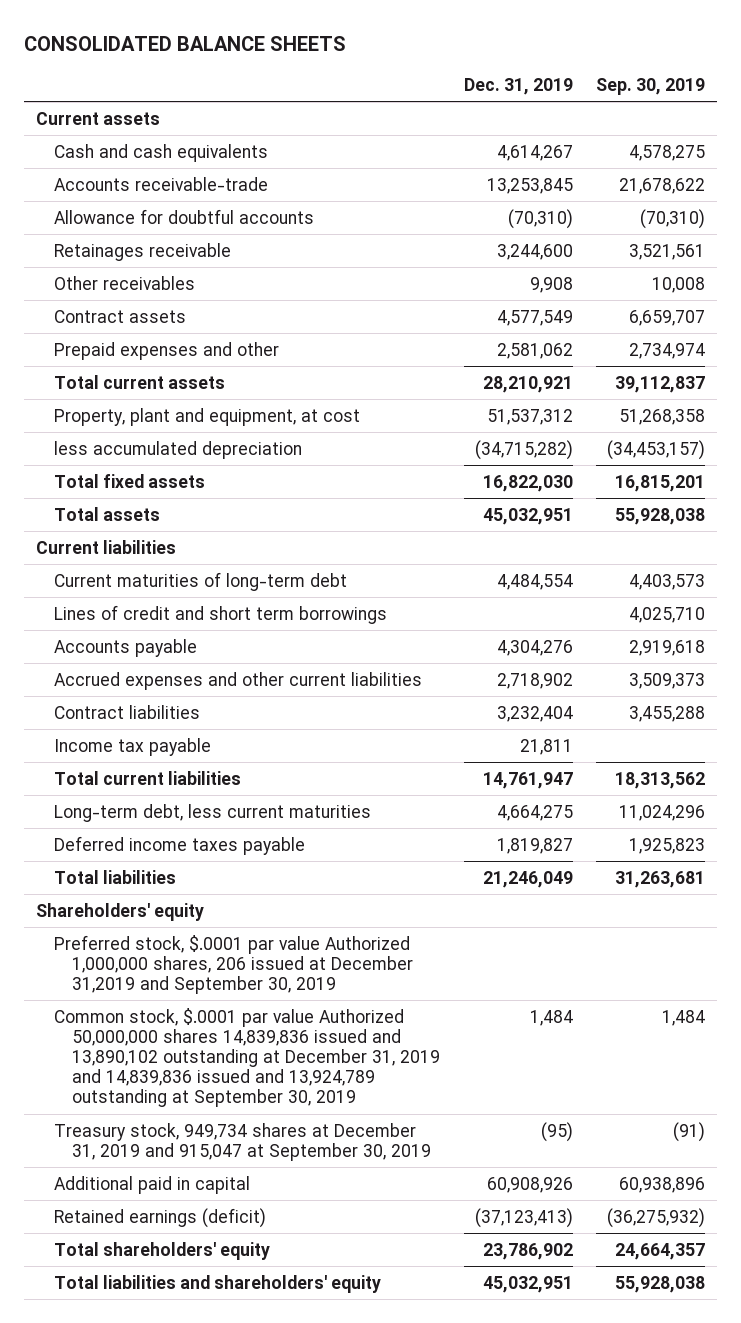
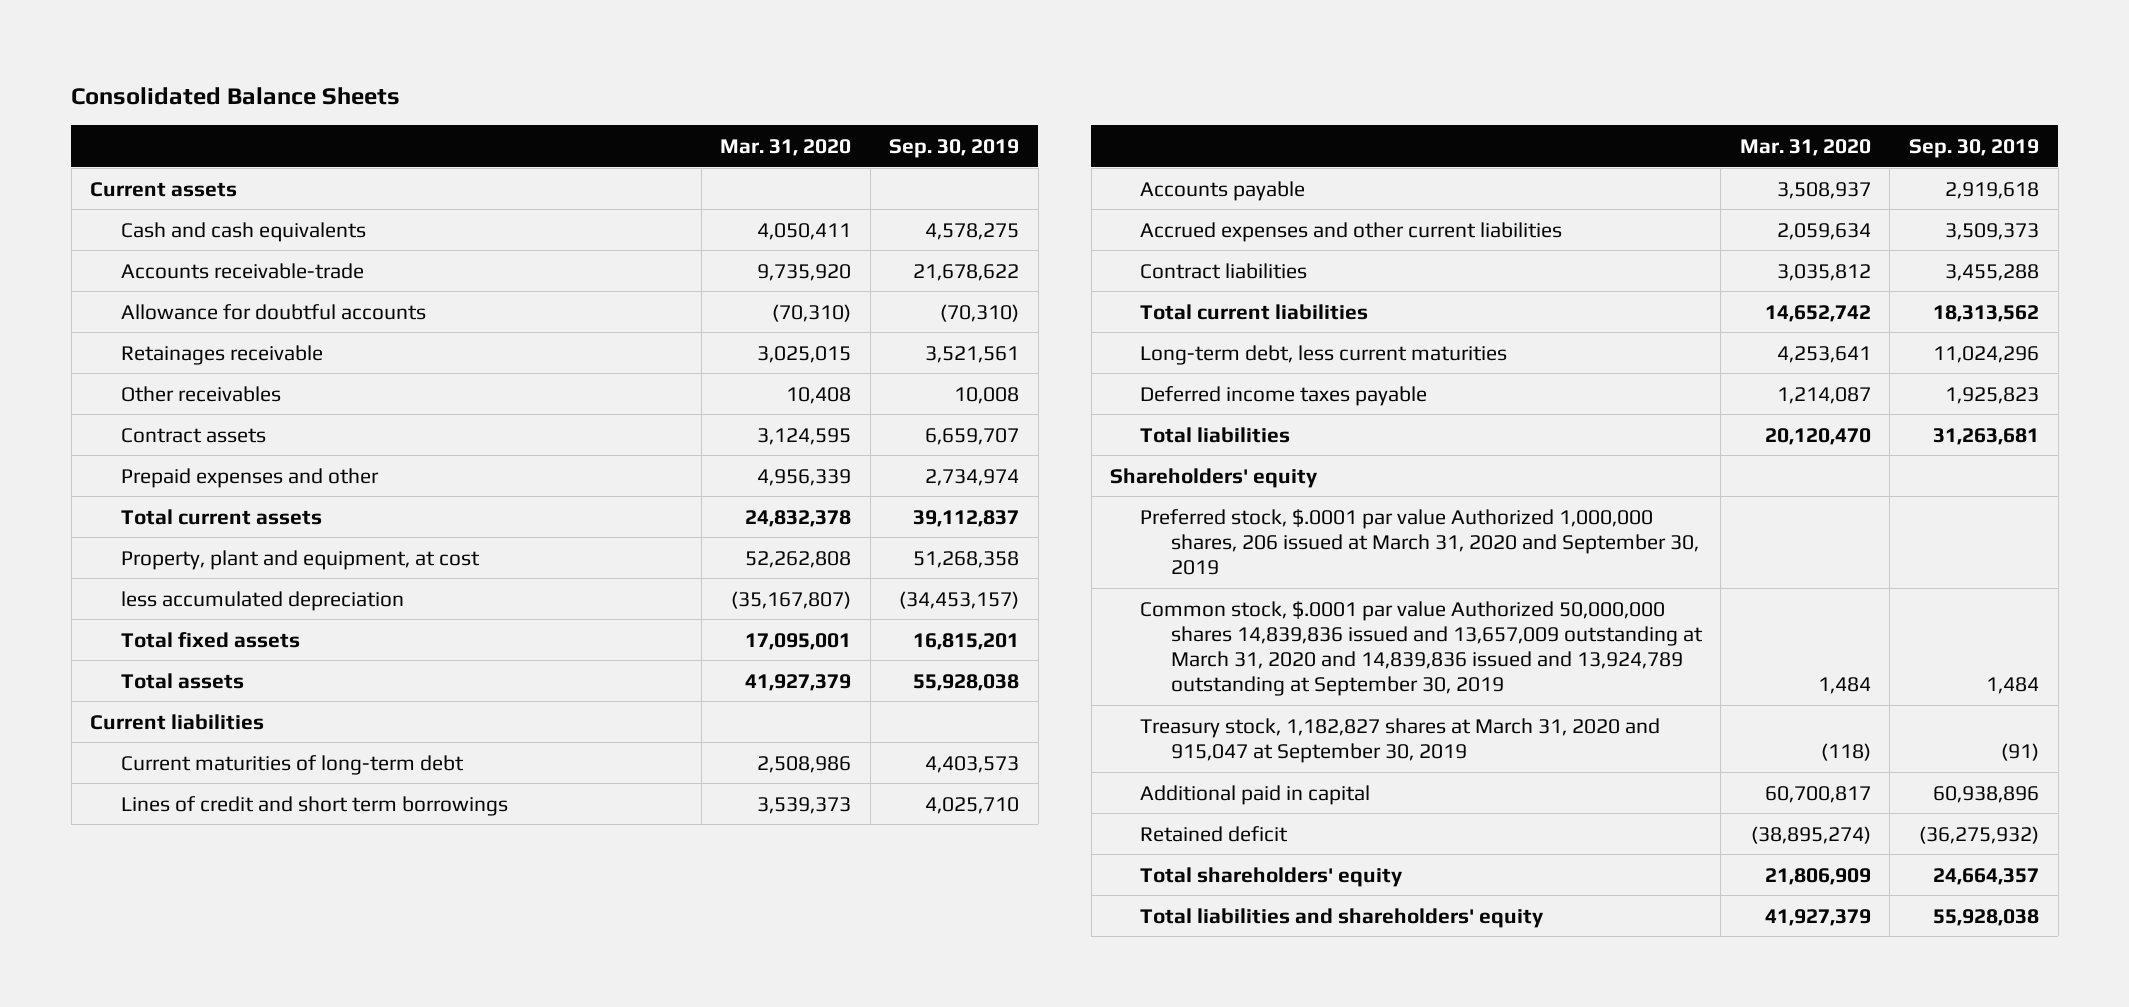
[24,35,347,51] CONSOLIDATED BALANCE SHEETS -> [71,87,401,106] Consolidated Balance Sheets
[463,77,573,95] Dec. 31, 2019 -> none
none -> [720,138,852,156] Mar. 31, 2020
[53,737,211,756] Income tax payable -> none
[53,934,413,994] Preferred stock, $.0001 par value Authorized 1,000,000 shares, 206 issued at December 31,2019 and September 30, 2019 -> [1140,508,1699,575] Preferred stock, $.0001 par value Authorized 1,000,000 shares, 206 issued at March 31, 2020 and September 30, 2019
[53,1007,440,1108] Common stock, $.0001 par value Authorized 50,000,000 shares 14,839,836 issued and 13,890,102 outstanding at December 31, 2019 and 14,839,836 issued and 13,924,789 outstanding at September 30, 2019 -> [1140,600,1703,696] Common stock, $.0001 par value Authorized 50,000,000 shares 14,839,836 issued and 13,657,009 outstanding at March 31, 2020 and 14,839,836 issued and 13,924,789 outstanding at September 30, 2019
[53,1122,431,1161] Treasury stock, 949,734 shares at December 31, 2019 and 915,047 at September 30, 2019 -> [1140,717,1661,763] Treasury stock, 1,182,827 shares at March 31, 2020 and 915,047 at September 30, 2019
[53,1207,266,1228] Retained earnings (deficit) -> [1140,825,1289,842] Retained deficit

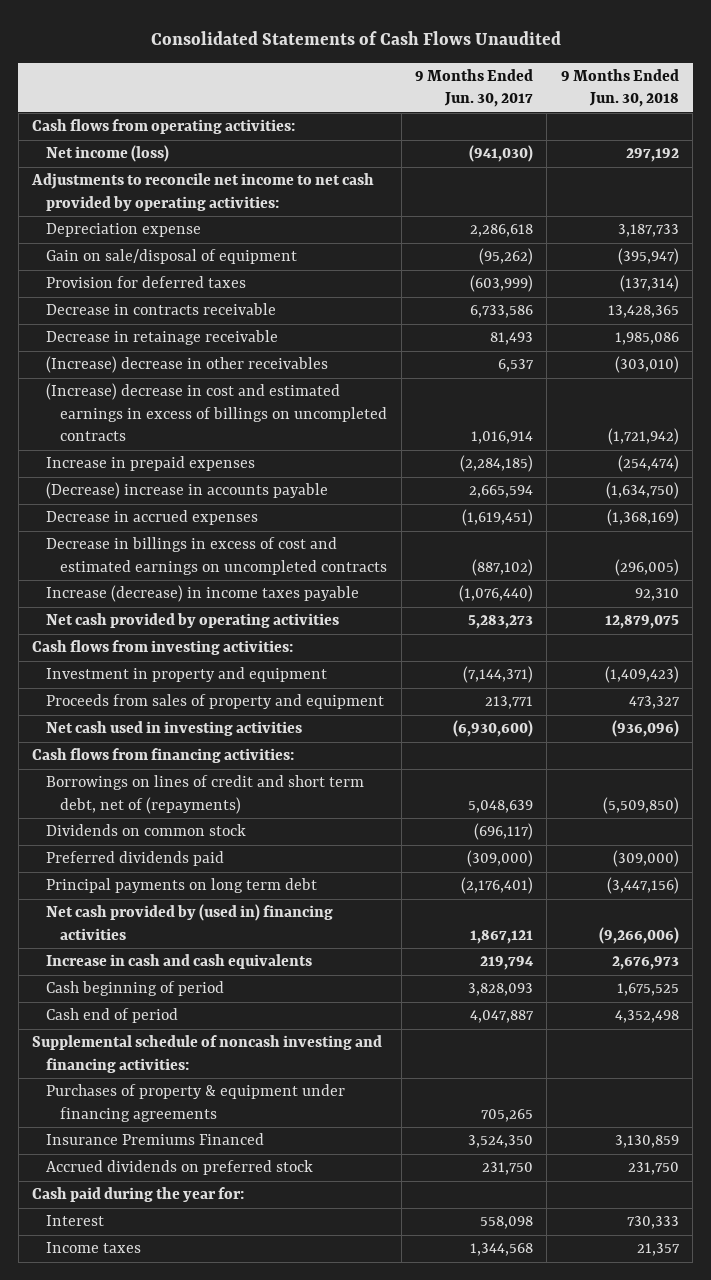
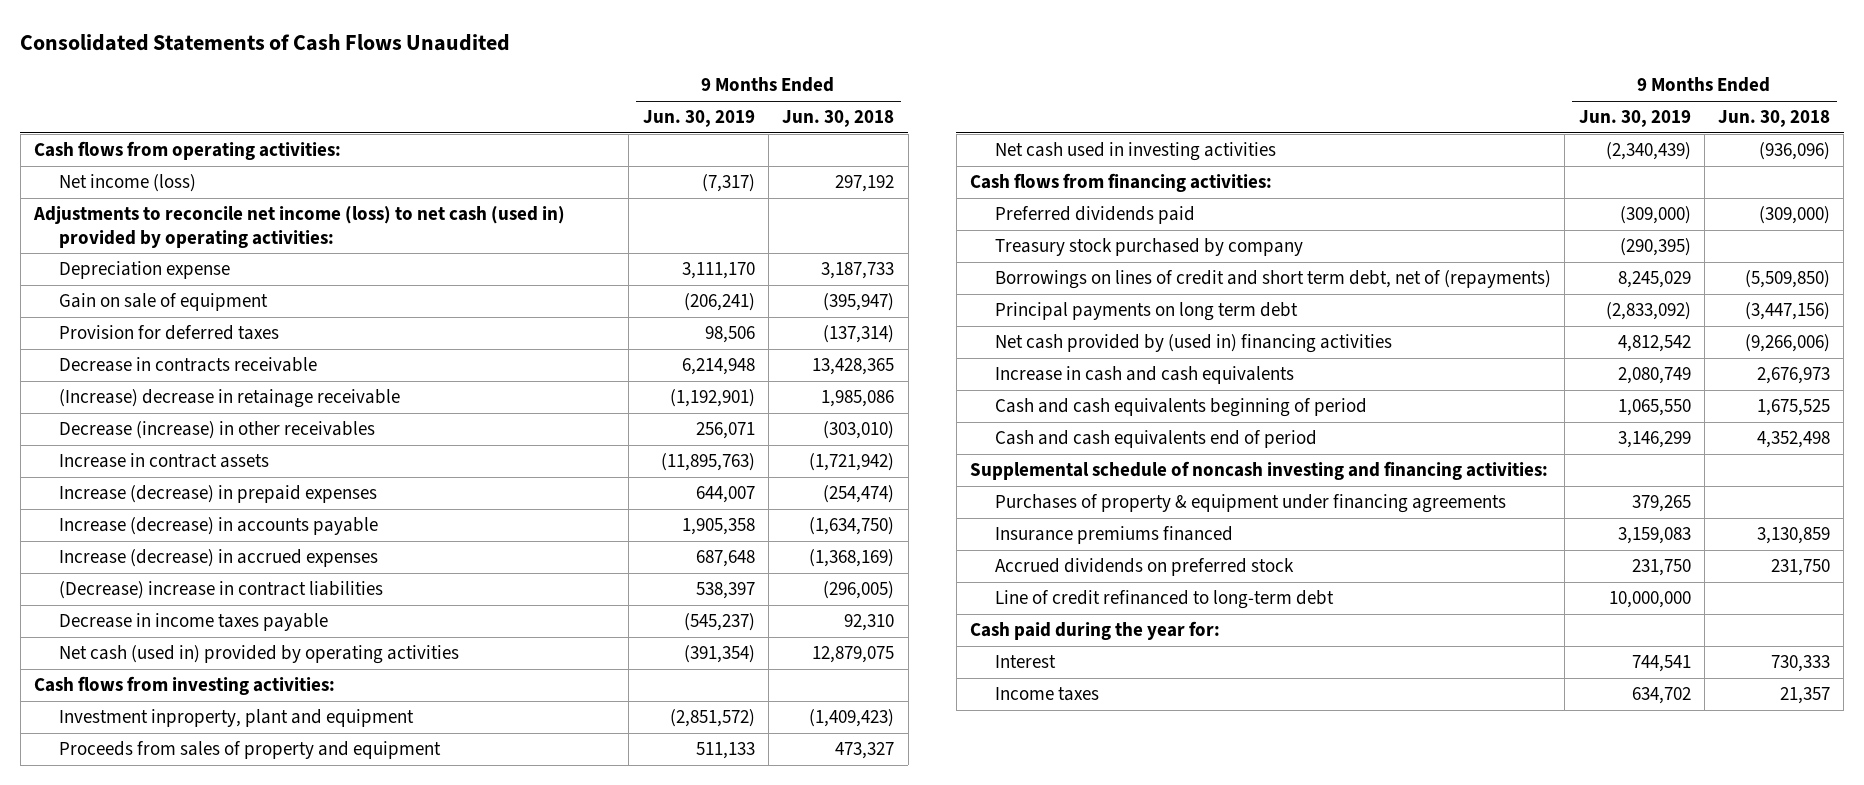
[414,68,533,108] 9 Months Ended Jun. 30, 2017 -> none
none -> [642,110,755,128] Jun. 30, 2019
[31,173,375,211] Adjustments to reconcile net income to net cash provided by operating activities: -> [32,206,565,248] Adjustments to reconcile net income (loss) to net cash (used in) provided by operating activities:
[46,249,298,265] Gain on sale/disposal of equipment -> [59,293,269,312] Gain on sale of equipment
[46,330,279,346] Decrease in retainage receivable -> [59,389,401,409] (Increase) decrease in retainage receivable
[46,356,329,374] (Increase) decrease in other receivables -> [59,421,376,440] Decrease (increase) in other receivables
[46,383,388,442] (Increase) decrease in cost and estimated earnings in excess of billings on uncompleted contracts -> [59,453,270,469] Increase in contract assets
[46,456,256,472] Increase in prepaid expenses -> [59,485,378,504] Increase (decrease) in prepaid expenses
[46,482,329,500] (Decrease) increase in accounts payable -> [59,517,379,536] Increase (decrease) in accounts payable
[46,510,259,526] Decrease in accrued expenses -> [59,549,379,568] Increase (decrease) in accrued expenses
[46,537,388,575] Decrease in billings in excess of cost and estimated earnings on uncompleted contracts -> [59,581,384,600] (Decrease) increase in contract liabilities
[46,585,360,603] Increase (decrease) in income taxes payable -> [59,613,329,632] Decrease in income taxes payable
[46,613,340,629] Net cash provided by operating activities -> [59,645,460,665] Net cash (used in) provided by operating activities
[46,667,328,683] Investment in property and equipment -> [59,709,415,728] Investment inproperty, plant and equipment
[46,824,247,837] Dividends on common stock -> none
none -> [995,238,1304,257] Treasury stock purchased by company
[46,775,365,814] Borrowings on lines of credit and short term debt, net of (repayments) -> [995,270,1552,290] Borrowings on lines of credit and short term debt, net of (repayments)
[46,981,225,997] Cash beginning of period -> [995,398,1368,418] Cash and cash equivalents beginning of period
[46,1008,179,1024] Cash end of period -> [995,430,1318,449] Cash and cash equivalents end of period
[46,1133,265,1146] Insurance Premiums Financed -> [995,526,1234,545] Insurance premiums financed
none -> [995,590,1335,610] Line of credit refinanced to long-term debt

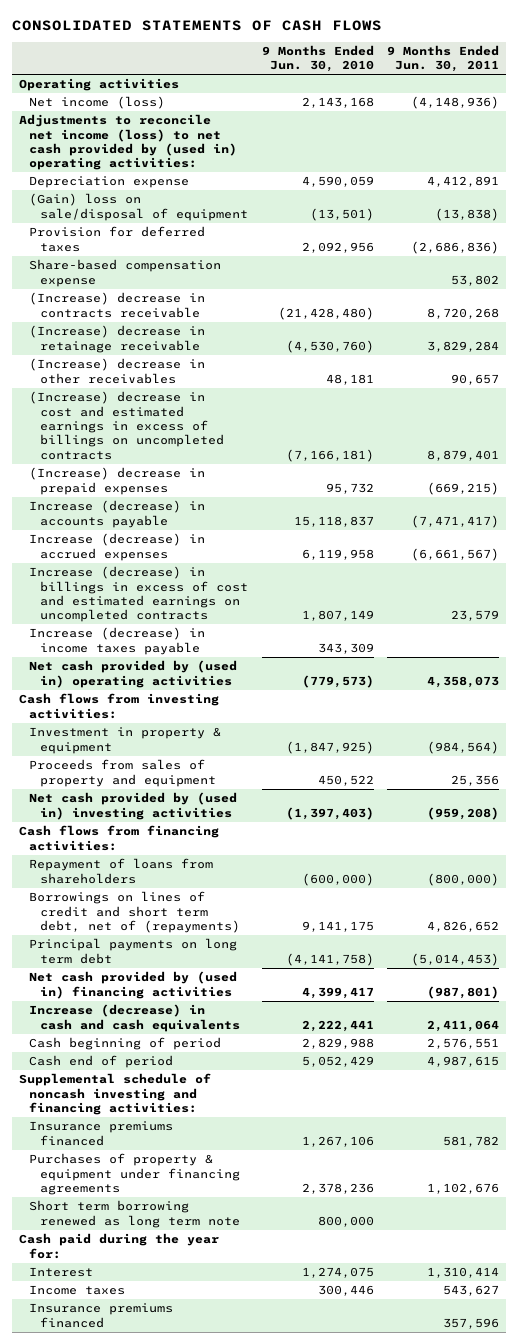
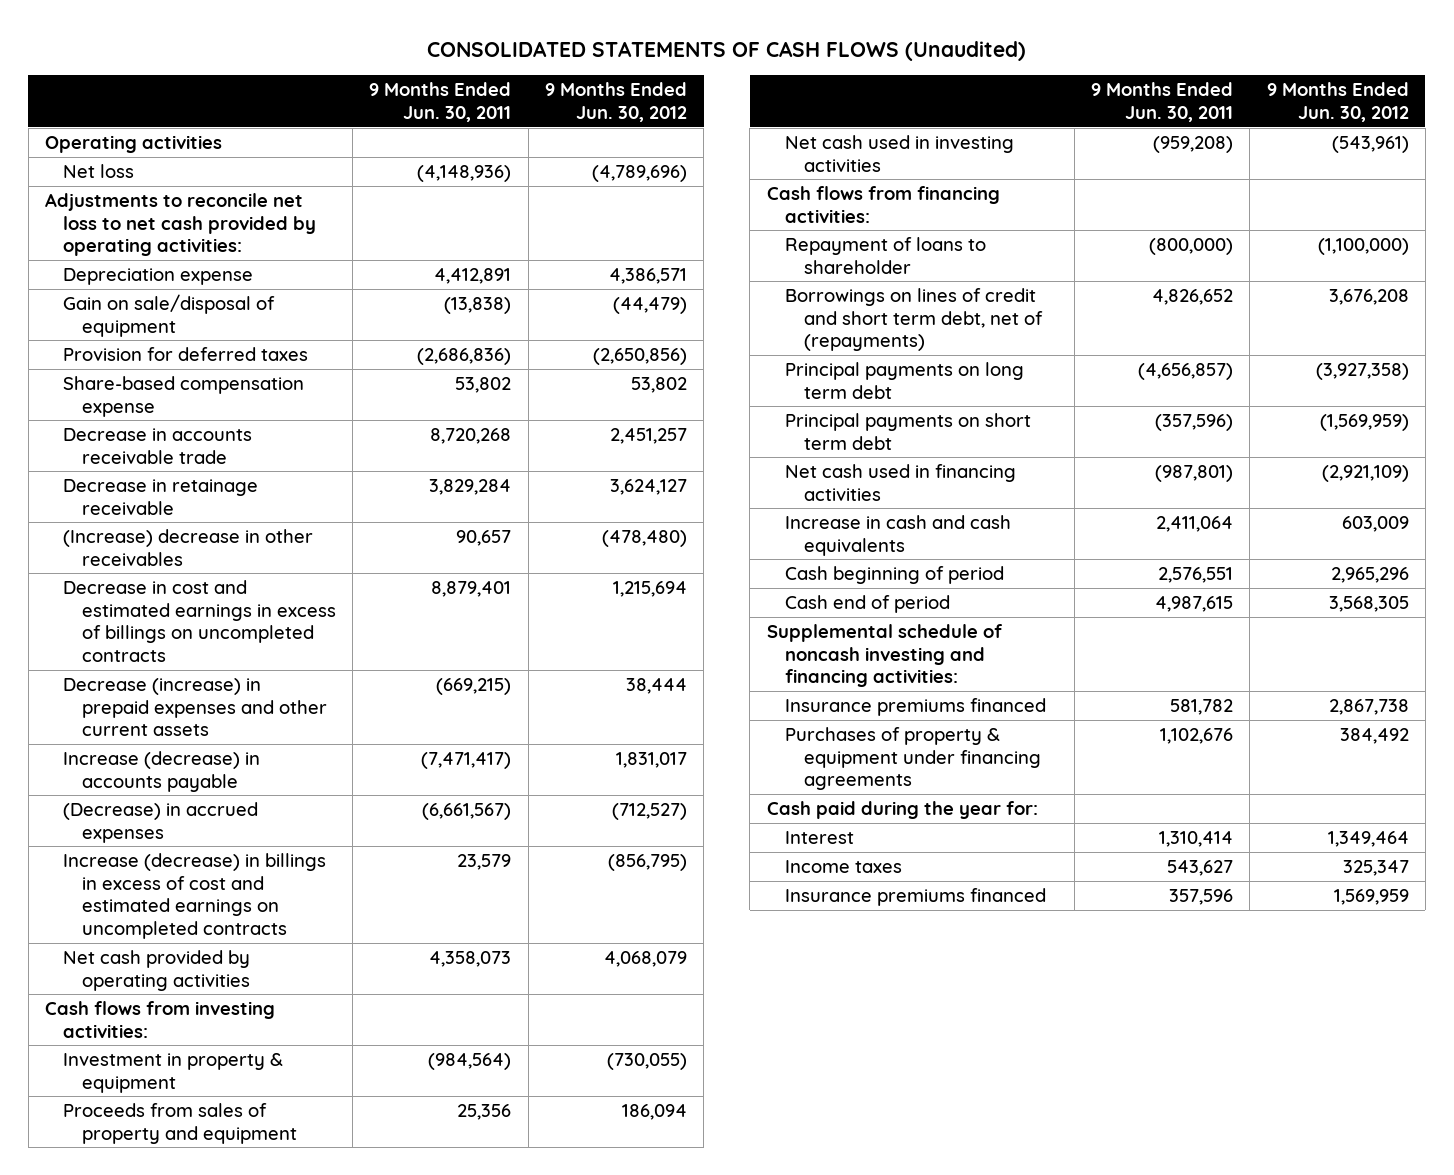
[11,20,382,32] CONSOLIDATED STATEMENTS OF CASH FLOWS -> [426,40,1026,61] CONSOLIDATED STATEMENTS OF CASH FLOWS (Unaudited)
[261,45,374,73] 9 Months Ended Jun. 30, 2010 -> none
none -> [545,82,688,122] 9 Months Ended Jun. 30, 2012
[29,96,166,110] Net income (loss) -> [63,163,135,178] Net loss
[18,114,238,171] Adjustments to reconcile net income (loss) to net cash provided by (used in) operating activities: -> [44,192,317,257] Adjustments to reconcile net loss to net cash provided by operating activities:
[29,193,248,221] (Gain) loss on sale/disposal of equipment -> [63,293,276,337] Gain on sale/disposal of equipment
[29,292,206,318] (Increase) decrease in contracts receivable -> [63,427,253,464] Decrease in accounts receivable trade
[29,325,206,353] (Increase) decrease in retainage receivable -> [63,478,259,515] Decrease in retainage receivable
[29,391,224,460] (Increase) decrease in cost and estimated earnings in excess of billings on uncompleted contracts -> [63,579,336,662] Decrease in cost and estimated earnings in excess of billings on uncompleted contracts
[29,467,206,495] (Increase) decrease in prepaid expenses -> [63,677,327,737] Decrease (increase) in prepaid expenses and other current assets
[29,533,206,561] Increase (decrease) in accrued expenses -> [63,801,259,843] (Decrease) in accrued expenses
[29,627,206,655] Increase (decrease) in income taxes payable -> none
[29,660,238,688] Net cash provided by (used in) operating activities -> [63,949,251,991] Net cash provided by operating activities
[29,792,238,820] Net cash provided by (used in) investing activities -> [785,134,1015,172] Net cash used in investing activities
[29,858,214,884] Repayment of loans from shareholders -> [785,236,987,274] Repayment of loans to shareholder
[411,952,500,966] (5,014,453) -> [1138,362,1234,380] (4,656,857)
none -> [785,412,1032,450] Principal payments on short term debt
[29,971,238,999] Net cash provided by (used in) financing activities -> [785,463,1017,501] Net cash used in financing activities
[29,1004,240,1032] Increase (decrease) in cash and cash equivalents -> [785,514,1012,556] Increase in cash and cash equivalents
[29,1200,240,1228] Short term borrowing renewed as long term note -> none

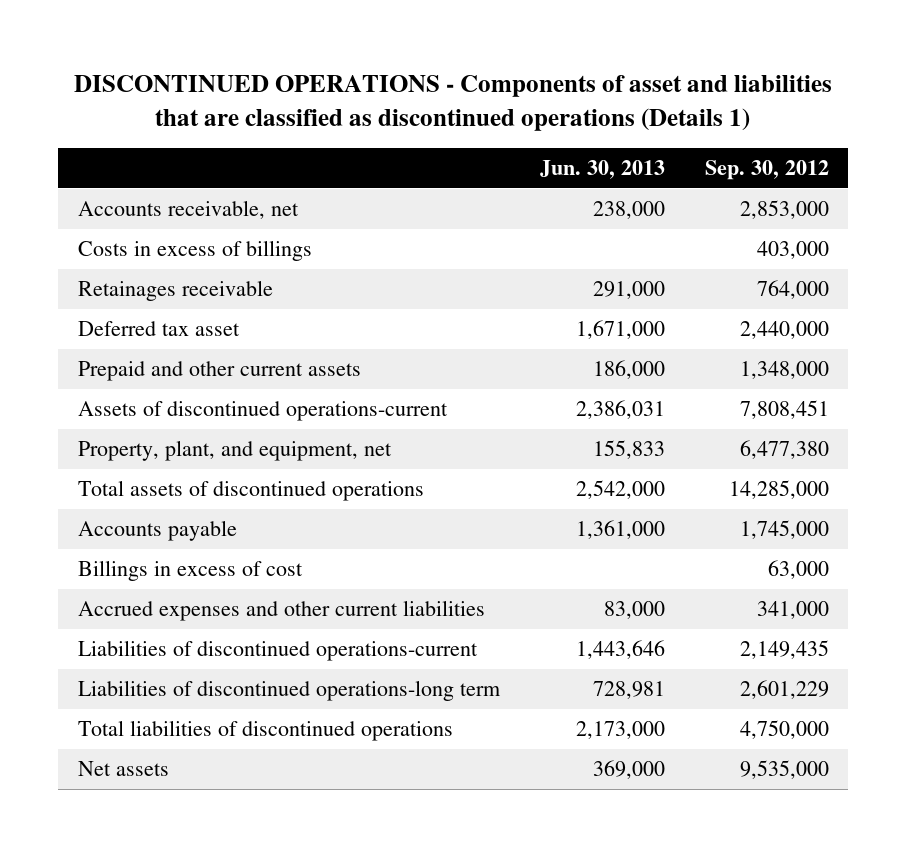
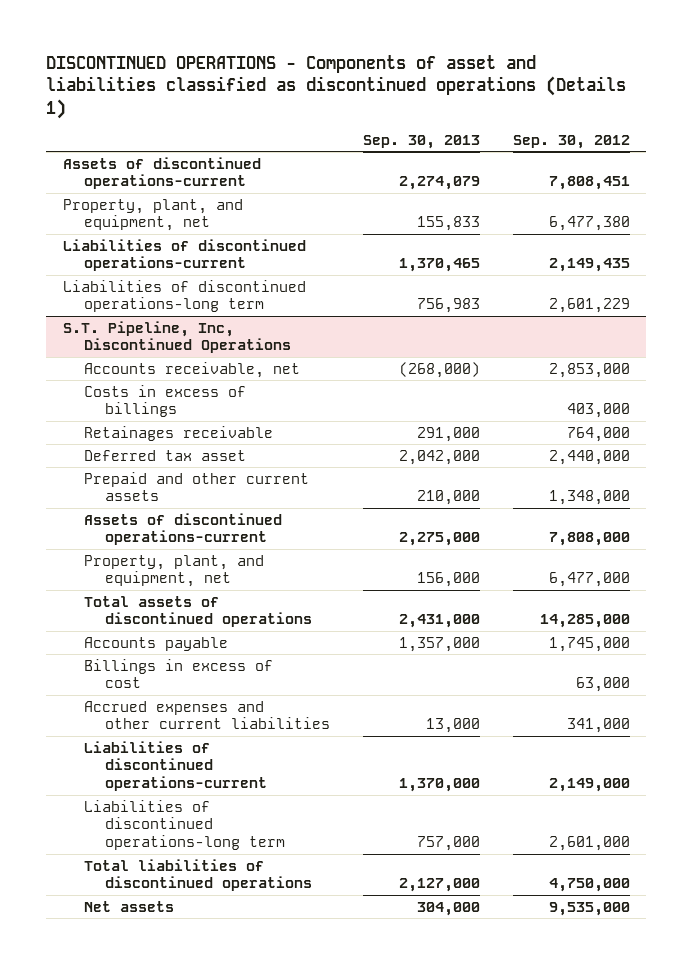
[74,75,833,132] DISCONTINUED OPERATIONS - Components of asset and liabilities that are classified as discontinued operations (Details 1) -> [46,54,627,119] DISCONTINUED OPERATIONS - Components of asset and liabilities classified as discontinued operations (Details 1)
[539,160,665,180] Jun. 30, 2013 -> none
none -> [363,134,481,149] Sep. 30, 2013
[78,401,449,422] Assets of discontinued operations-current -> [62,156,261,190] Assets of discontinued operations-current
[78,440,393,462] Property, plant, and equipment, net -> [62,198,243,232] Property, plant, and equipment, net
[78,640,479,662] Liabilities of discontinued operations-current -> [62,238,306,272] Liabilities of discontinued operations-current
[78,680,502,702] Liabilities of discontinued operations-long term -> [62,279,306,313] Liabilities of discontinued operations-long term
none -> [62,320,291,354] S.T. Pipeline, Inc, Discontinued Operations
none -> [83,512,282,546] Assets of discontinued operations-current
none -> [83,554,264,588] Property, plant, and equipment, net
none -> [83,740,268,791] Liabilities of discontinued operations-current
none -> [83,799,286,850] Liabilities of discontinued operations-long term

